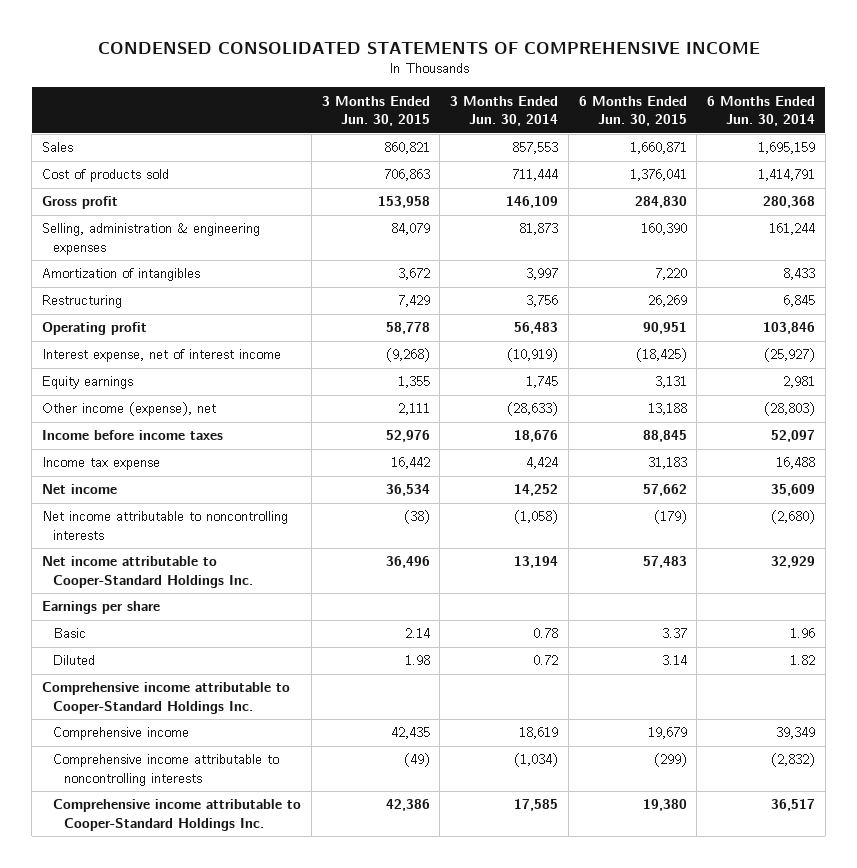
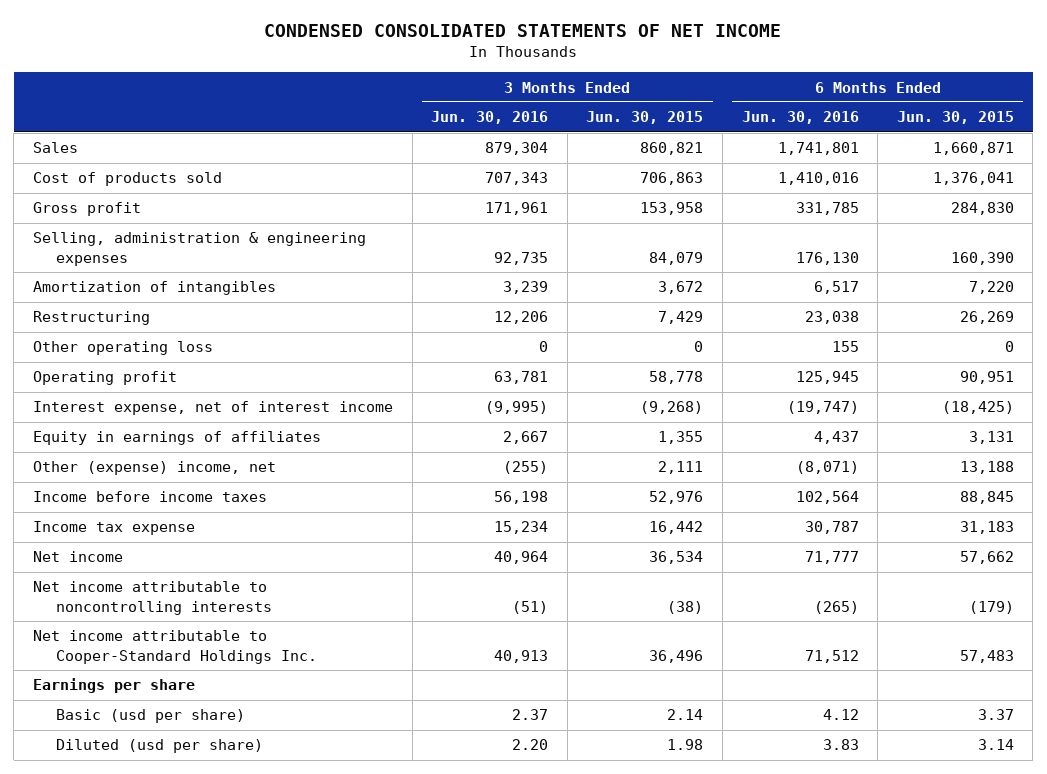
[97,42,760,55] CONDENSED CONSOLIDATED STATEMENTS OF COMPREHENSIVE INCOME -> [264,24,782,38] CONDENSED CONSOLIDATED STATEMENTS OF NET INCOME
[450,95,559,127] 3 Months Ended Jun. 30, 2014 -> none
[707,95,816,127] 6 Months Ended Jun. 30, 2014 -> none
none -> [431,111,549,125] Jun. 30, 2016
none -> [741,111,859,125] Jun. 30, 2016
none -> [32,341,213,356] Other operating loss
[42,376,134,390] Equity earnings -> [32,431,321,446] Equity in earnings of affiliates
[42,402,217,417] Other income (expense), net -> [32,461,276,476] Other (expense) income, net
[42,682,291,714] Comprehensive income attributable to Cooper-Standard Holdings Inc. -> none
[53,727,190,741] Comprehensive income -> none
[53,754,280,786] Comprehensive income attributable to noncontrolling interests -> none
[53,799,302,831] Comprehensive income attributable to Cooper-Standard Holdings Inc. -> none
[53,628,87,639] Basic -> [55,709,245,724] Basic (usd per share)
[53,655,96,666] Diluted -> [55,739,263,754] Diluted (usd per share)

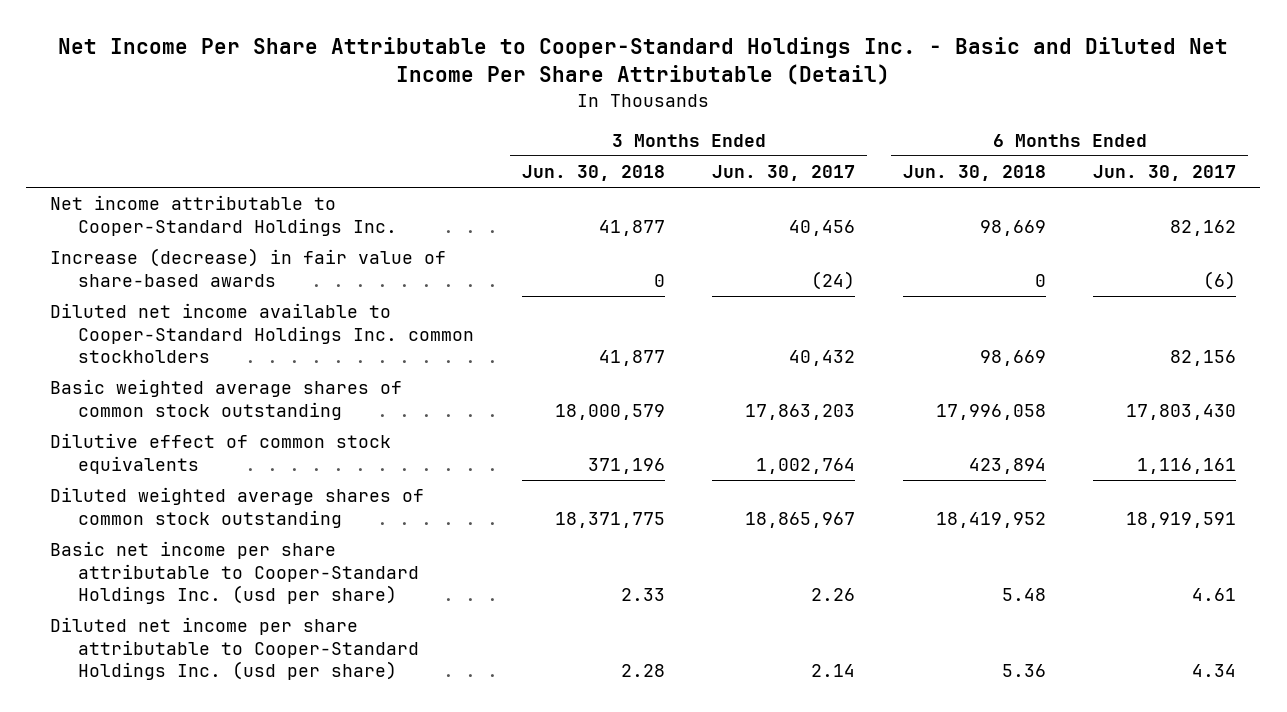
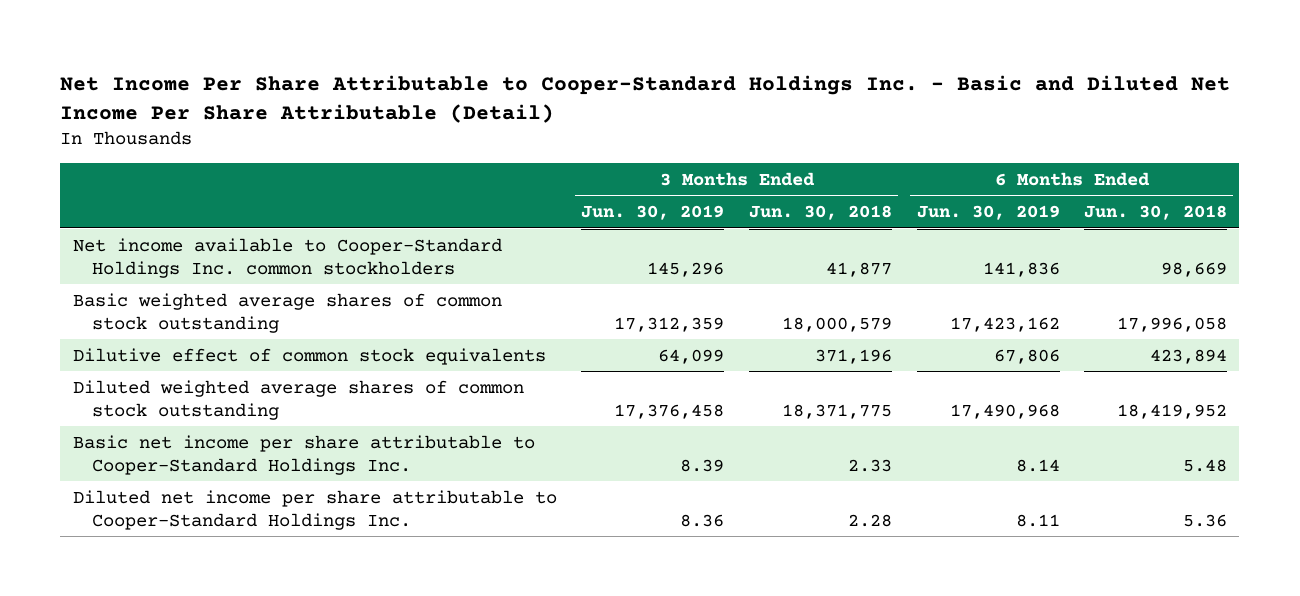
[712,165,856,182] Jun. 30, 2017 -> none
[1093,165,1237,182] Jun. 30, 2017 -> none
none -> [581,205,725,221] Jun. 30, 2019
none -> [916,205,1060,221] Jun. 30, 2019
[50,195,398,236] Net income attributable to Cooper-Standard Holdings Inc. -> none
[50,248,447,287] Increase (decrease) in fair value of share-based awards -> none
[50,303,475,364] Diluted net income available to Cooper-Standard Holdings Inc. common stockholders -> [72,237,502,278] Net income available to Cooper-Standard Holdings Inc. common stockholders
[50,541,420,605] Basic net income per share attributable to Cooper-Standard Holdings Inc. (usd per share) -> [72,434,535,475] Basic net income per share attributable to Cooper-Standard Holdings Inc.
[50,617,420,681] Diluted net income per share attributable to Cooper-Standard Holdings Inc. (usd per share) -> [72,489,557,530] Diluted net income per share attributable to Cooper-Standard Holdings Inc.

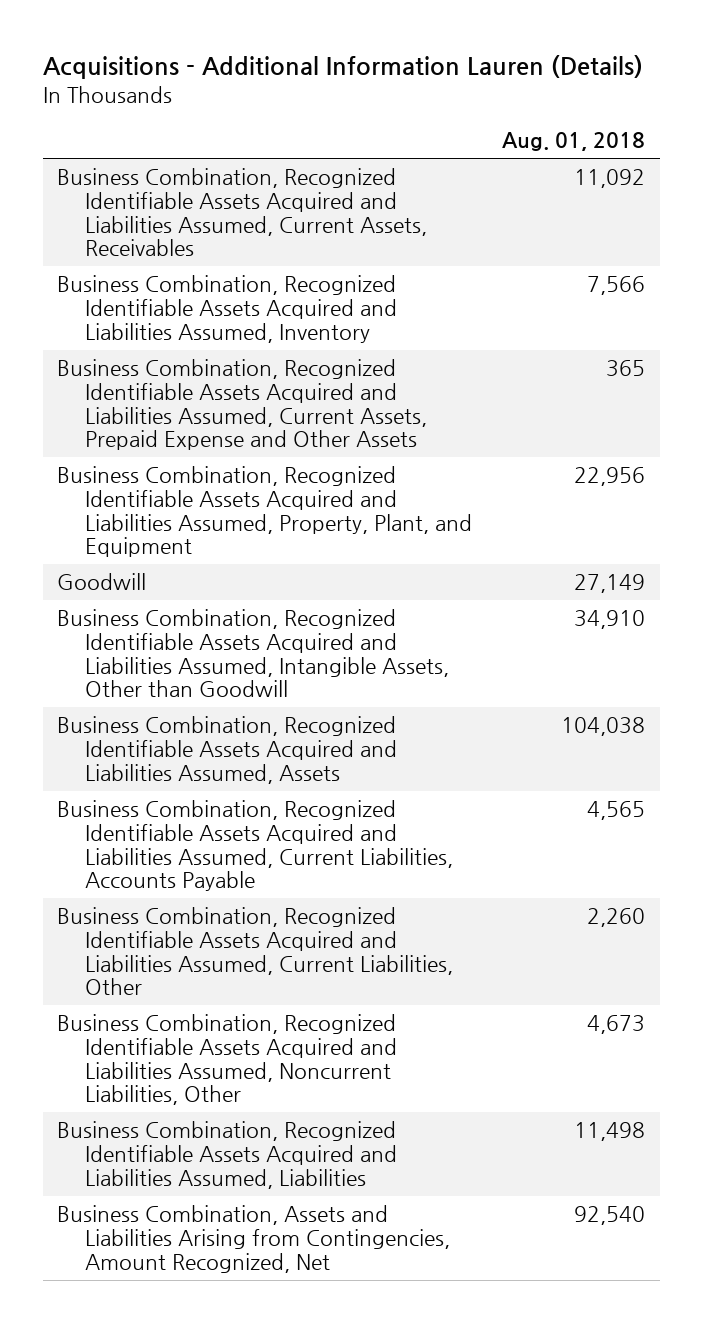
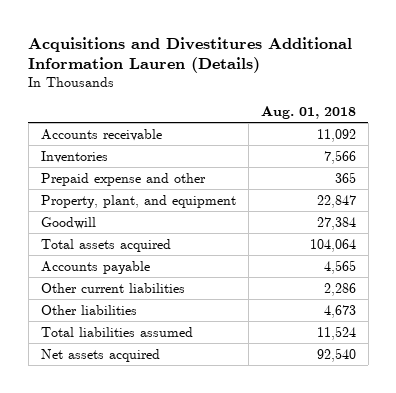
[42,55,643,80] Acquisitions - Additional Information Lauren (Details) -> [28,36,353,74] Acquisitions and Divestitures Additional Information Lauren (Details)
[57,609,450,698] Business Combination, Recognized Identifiable Assets Acquired and Liabilities Assumed, Intangible Assets, Other than Goodwill -> none
[57,168,428,257] Business Combination, Recognized Identifiable Assets Acquired and Liabilities Assumed, Current Assets, Receivables -> [40,128,162,141] Accounts receivable
[57,275,398,343] Business Combination, Recognized Identifiable Assets Acquired and Liabilities Assumed, Inventory -> [40,150,108,163] Inventories
[57,359,428,451] Business Combination, Recognized Identifiable Assets Acquired and Liabilities Assumed, Current Assets, Prepaid Expense and Other Assets -> [40,172,206,186] Prepaid expense and other
[57,466,473,558] Business Combination, Recognized Identifiable Assets Acquired and Liabilities Assumed, Property, Plant, and Equipment -> [40,194,236,208] Property, plant, and equipment
[574,467,646,487] 22,956 -> [316,194,356,208] 22,847
[574,574,646,594] 27,149 -> [316,216,356,230] 27,384
[57,716,398,784] Business Combination, Recognized Identifiable Assets Acquired and Liabilities Assumed, Assets -> [40,238,171,252] Total assets acquired
[561,717,646,737] 104,038 -> [309,238,356,252] 104,064
[57,800,454,892] Business Combination, Recognized Identifiable Assets Acquired and Liabilities Assumed, Current Liabilities, Accounts Payable -> [40,260,150,274] Accounts payable
[57,907,454,996] Business Combination, Recognized Identifiable Assets Acquired and Liabilities Assumed, Current Liabilities, Other -> [40,282,185,293] Other current liabilities
[587,908,646,928] 2,260 -> [323,282,356,296] 2,286
[57,1014,398,1106] Business Combination, Recognized Identifiable Assets Acquired and Liabilities Assumed, Noncurrent Liabilities, Other -> [40,304,137,315] Other liabilities
[57,1121,398,1189] Business Combination, Recognized Identifiable Assets Acquired and Liabilities Assumed, Liabilities -> [40,326,193,337] Total liabilities assumed
[574,1122,646,1142] 11,498 -> [316,325,356,340] 11,524
[57,1205,451,1273] Business Combination, Assets and Liabilities Arising from Contingencies, Amount Recognized, Net -> [40,348,160,362] Net assets acquired

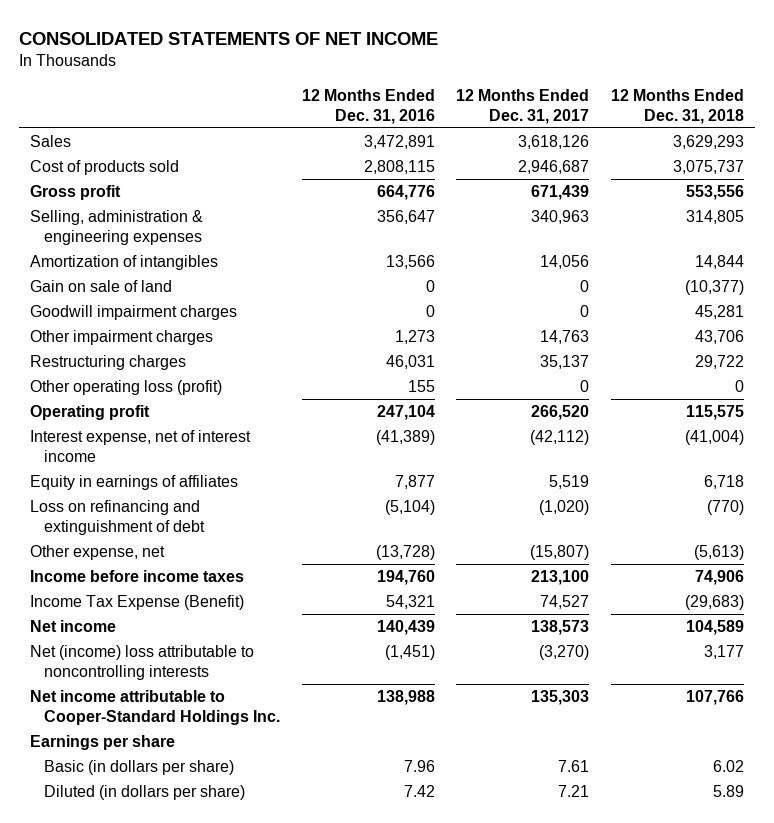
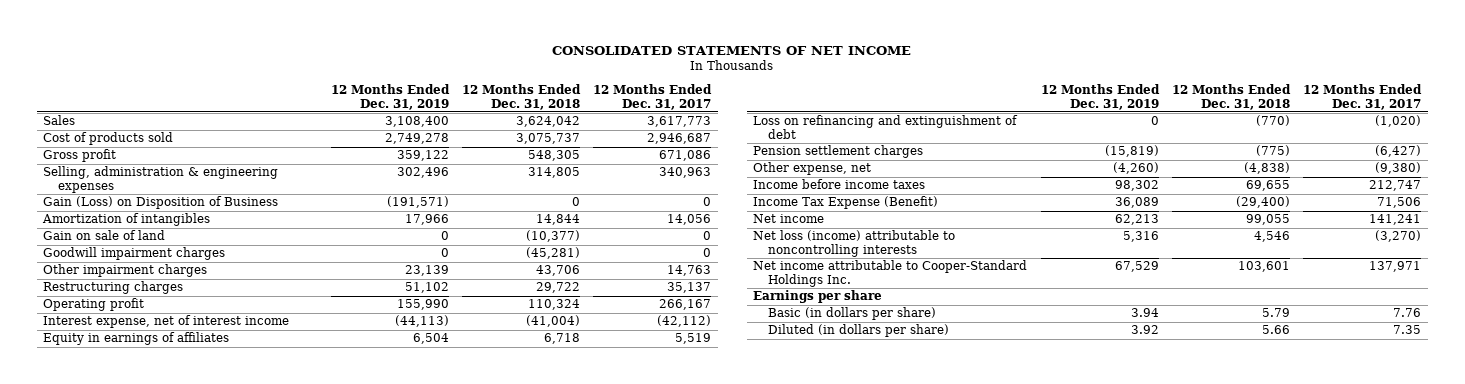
[301,88,435,124] 12 Months Ended Dec. 31, 2016 -> none
none -> [330,84,450,110] 12 Months Ended Dec. 31, 2019
[518,135,590,150] 3,618,126 -> [647,116,712,128] 3,617,773
[673,135,745,150] 3,629,293 -> [516,116,581,128] 3,624,042
[531,185,590,201] 671,439 -> [659,150,712,162] 671,086
[686,185,745,201] 553,556 -> [528,150,581,162] 548,305
none -> [43,196,279,210] Gain (Loss) on Disposition of Business
[695,305,745,320] 45,281 -> [526,247,581,260] (45,281)
[30,380,223,396] Other operating loss (profit) -> none
[531,405,590,421] 266,520 -> [659,299,712,311] 266,167
[686,405,745,421] 115,575 -> [528,299,581,311] 110,324
none -> [753,145,924,159] Pension settlement charges
[530,545,590,561] (15,807) -> [1375,162,1422,175] (9,380)
[694,545,745,561] (5,613) -> [1243,162,1290,175] (4,838)
[531,570,590,586] 213,100 -> [1369,180,1422,192] 212,747
[695,570,745,586] 74,906 -> [1245,180,1290,192] 69,655
[540,595,590,610] 74,527 -> [1377,197,1422,209] 71,506
[685,595,745,611] (29,683) -> [1235,196,1290,209] (29,400)
[531,620,590,636] 138,573 -> [1369,214,1422,226] 141,241
[686,620,745,636] 104,589 -> [1245,214,1290,226] 99,055
[30,645,255,680] Net (income) loss attributable to noncontrolling interests -> [753,230,956,257] Net loss (income) attributable to noncontrolling interests
[704,645,745,660] 3,177 -> [1253,231,1290,243] 4,546
[531,690,590,706] 135,303 -> [1369,261,1422,273] 137,971
[686,690,745,706] 107,766 -> [1237,261,1290,273] 103,601
[558,760,590,773] 7.61 -> [1393,308,1422,318] 7.76
[713,760,745,773] 6.02 -> [1261,308,1290,318] 5.79
[558,785,590,798] 7.21 -> [1393,325,1422,335] 7.35
[713,785,745,798] 5.89 -> [1261,325,1290,335] 5.66

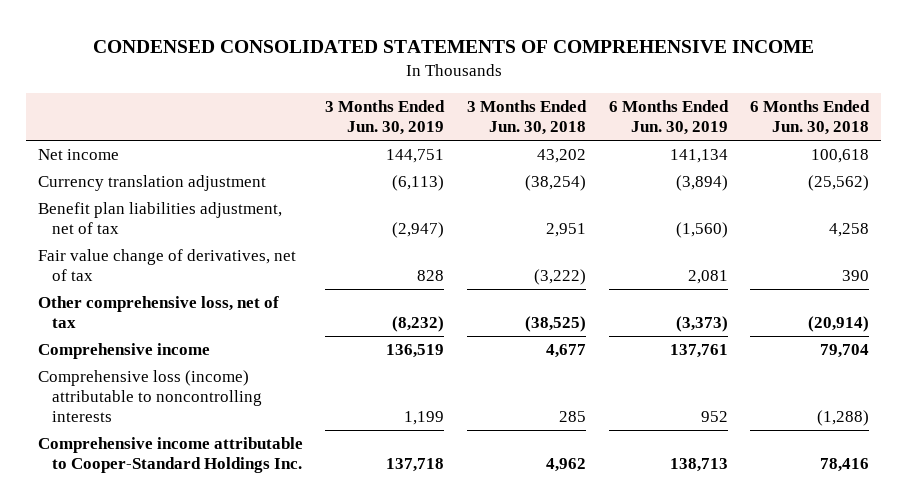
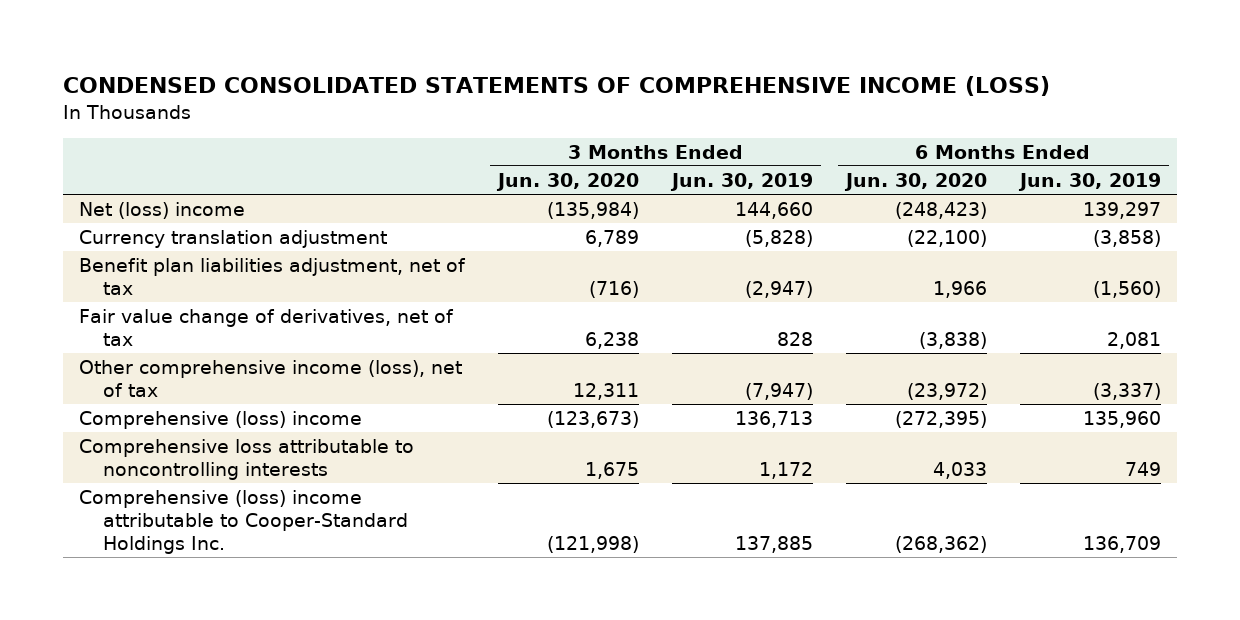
[92,39,814,53] CONDENSED CONSOLIDATED STATEMENTS OF COMPREHENSIVE INCOME -> [62,75,1050,96] CONDENSED CONSOLIDATED STATEMENTS OF COMPREHENSIVE INCOME (LOSS)
[467,100,588,136] 3 Months Ended Jun. 30, 2018 -> none
[750,100,871,136] 6 Months Ended Jun. 30, 2018 -> none
none -> [496,173,640,192] Jun. 30, 2020
none -> [843,173,987,192] Jun. 30, 2020
[37,149,119,161] Net income -> [79,202,246,220] Net (loss) income
[386,149,445,164] 144,751 -> [735,202,814,220] 144,660
[669,149,728,164] 141,134 -> [1082,202,1161,220] 139,297
[392,175,445,192] (6,113) -> [745,230,814,248] (5,828)
[675,175,728,192] (3,894) -> [1092,230,1161,248] (3,858)
[37,296,279,329] Other comprehensive loss, net of tax -> [79,360,463,397] Other comprehensive income (loss), net of tax
[392,316,445,333] (8,232) -> [745,382,814,400] (7,947)
[675,316,728,333] (3,373) -> [1092,382,1161,400] (3,337)
[37,343,210,360] Comprehensive income -> [79,411,363,430] Comprehensive (loss) income
[386,344,445,359] 136,519 -> [735,411,814,429] 136,713
[669,344,728,359] 137,761 -> [1082,411,1161,429] 135,960
[37,370,262,423] Comprehensive loss (income) attributable to noncontrolling interests -> [79,439,415,480] Comprehensive loss attributable to noncontrolling interests
[404,411,445,426] 1,199 -> [759,461,814,479] 1,172
[700,411,728,423] 952 -> [1124,461,1161,476] 749
[37,437,303,474] Comprehensive income attributable to Cooper-Standard Holdings Inc. -> [79,490,408,554] Comprehensive (loss) income attributable to Cooper-Standard Holdings Inc.
[386,458,445,473] 137,718 -> [735,535,814,553] 137,885
[669,458,728,473] 138,713 -> [1082,535,1161,553] 136,709

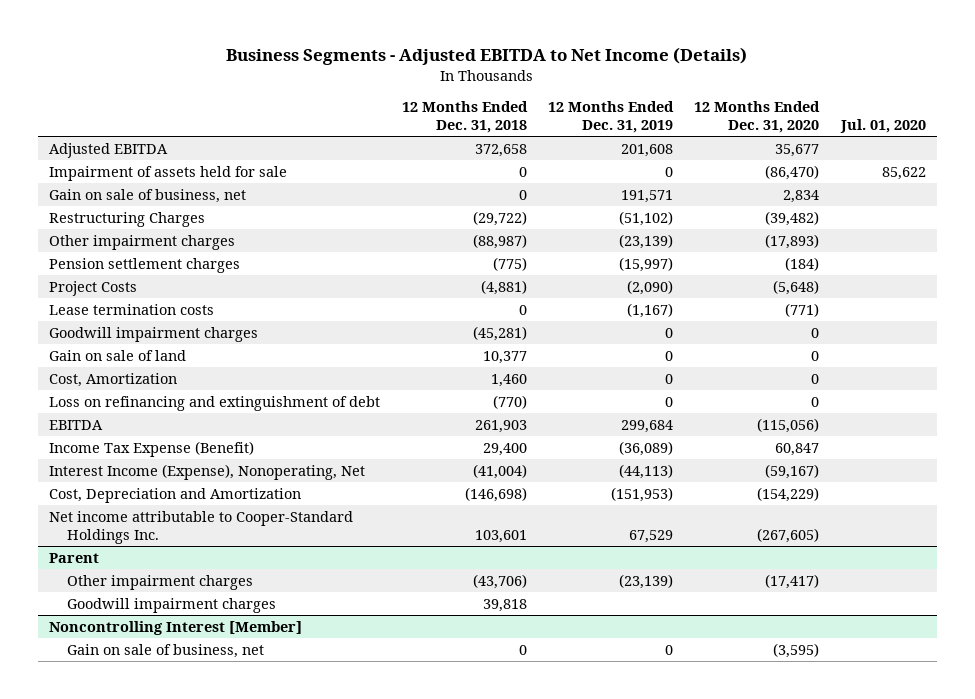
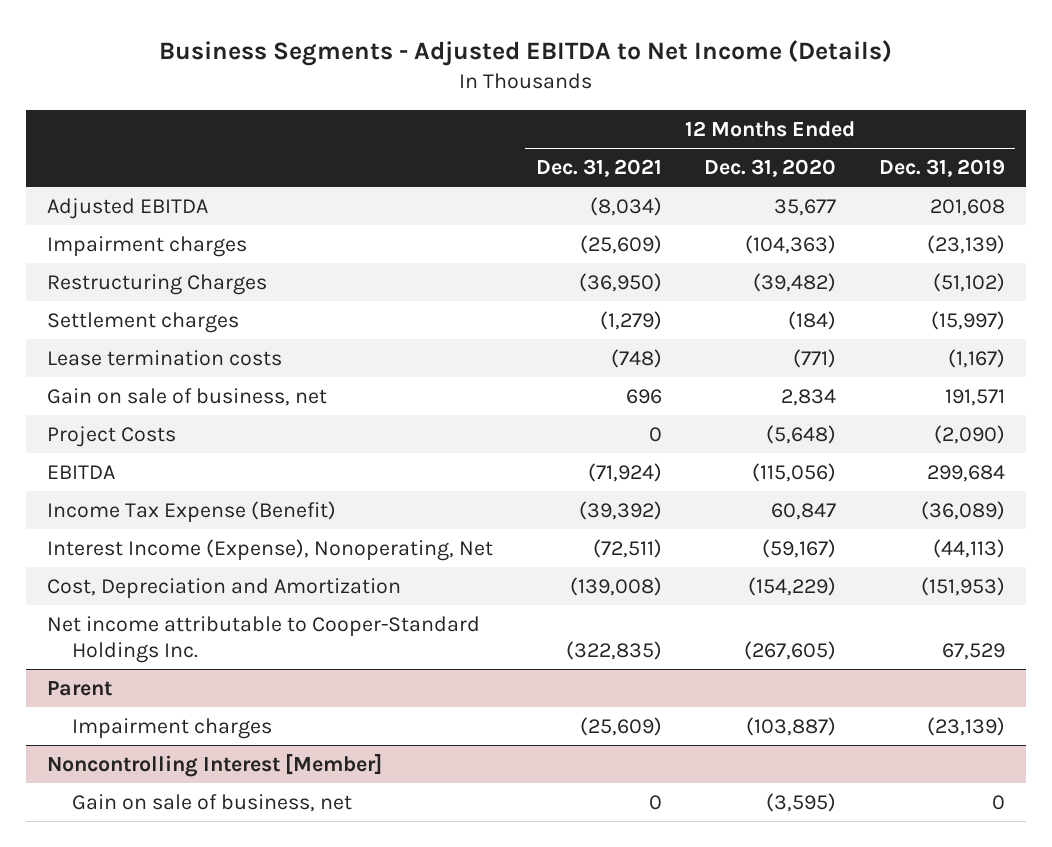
[401,101,528,133] 12 Months Ended Dec. 31, 2018 -> none
[839,118,926,133] Jul. 01, 2020 -> none
none -> [535,158,662,177] Dec. 31, 2021
[49,165,288,181] Impairment of assets held for sale -> none
none -> [46,235,247,257] Impairment charges
[49,234,236,250] Other impairment charges -> none
[49,257,241,273] Pension settlement charges -> [46,311,239,333] Settlement charges
[49,326,259,342] Goodwill impairment charges -> none
[49,349,187,361] Gain on sale of land -> none
[49,372,178,387] Cost, Amortization -> none
[49,395,381,411] Loss on refinancing and extinguishment of debt -> none
[49,188,247,203] Gain on sale of business, net -> [46,387,327,406] Gain on sale of business, net
[49,280,138,296] Project Costs -> [46,425,176,447] Project Costs
[66,597,276,613] Goodwill impairment charges -> none
[66,574,253,590] Other impairment charges -> [72,717,273,739] Impairment charges
[765,573,820,589] (17,417) -> [746,716,837,736] (103,887)

